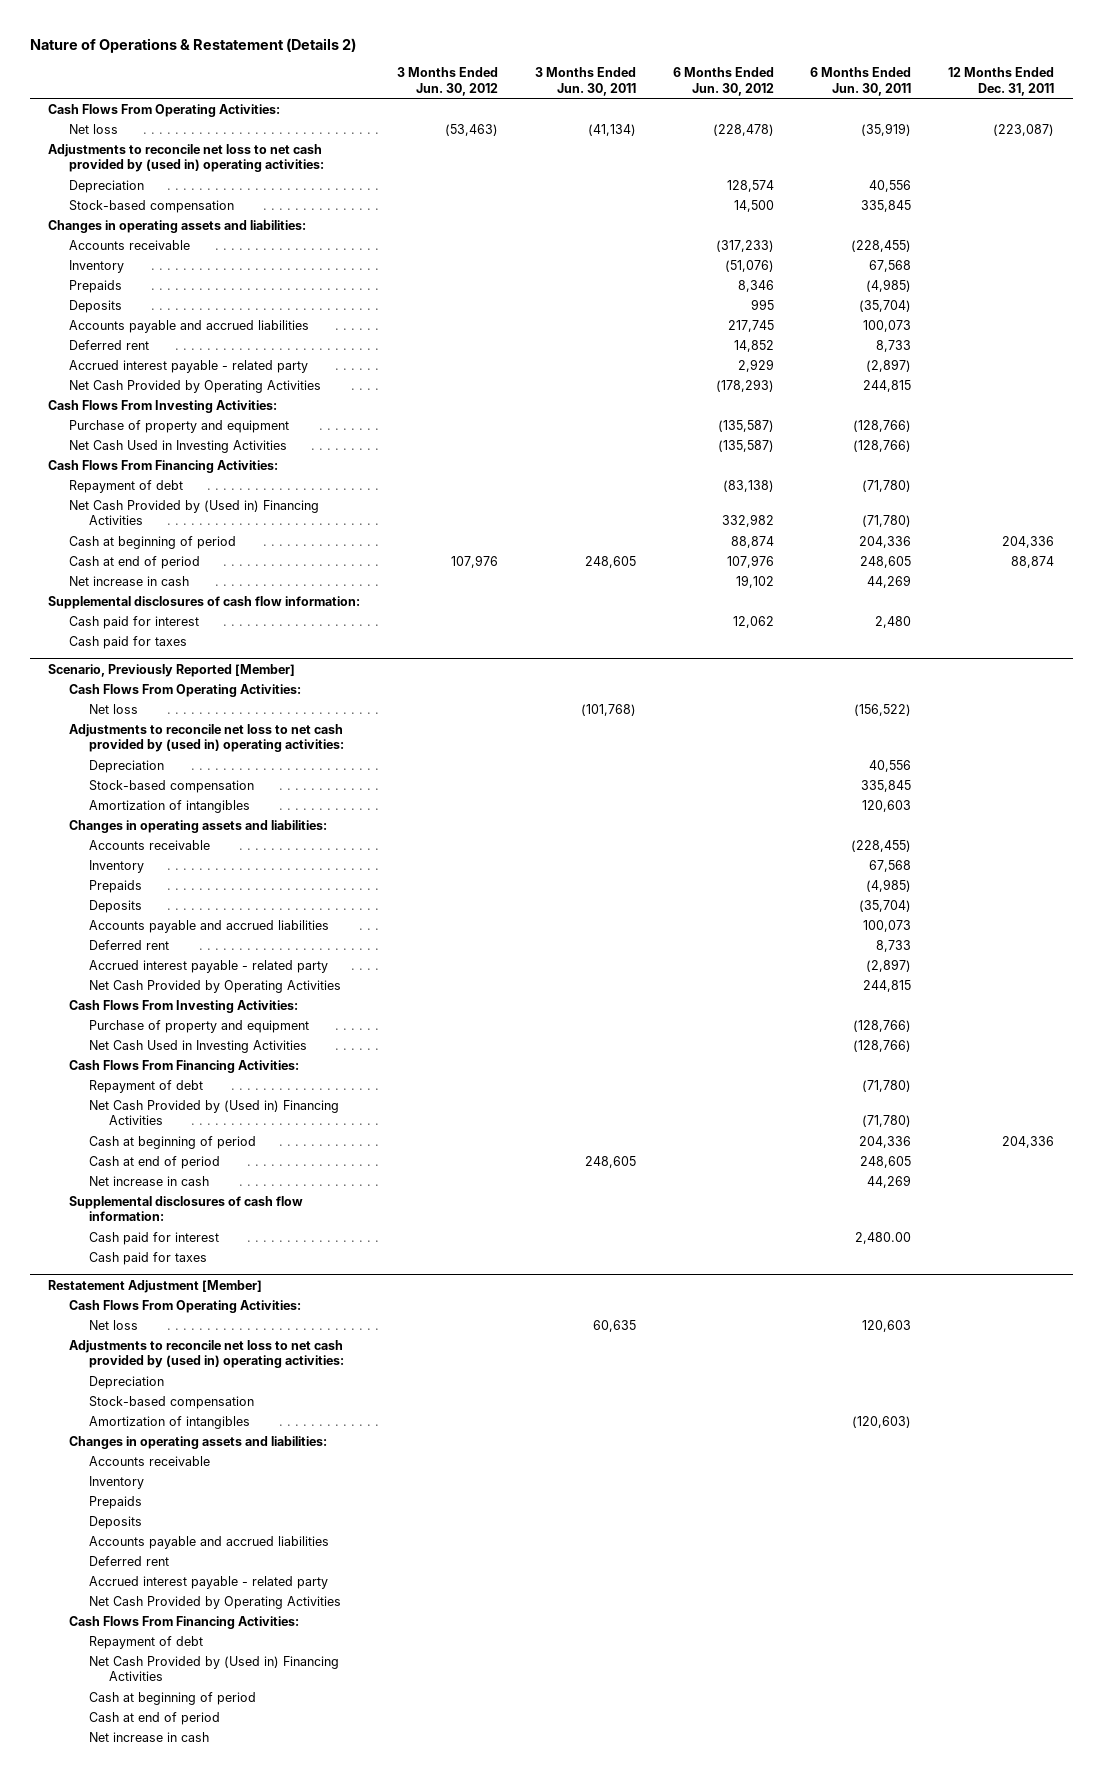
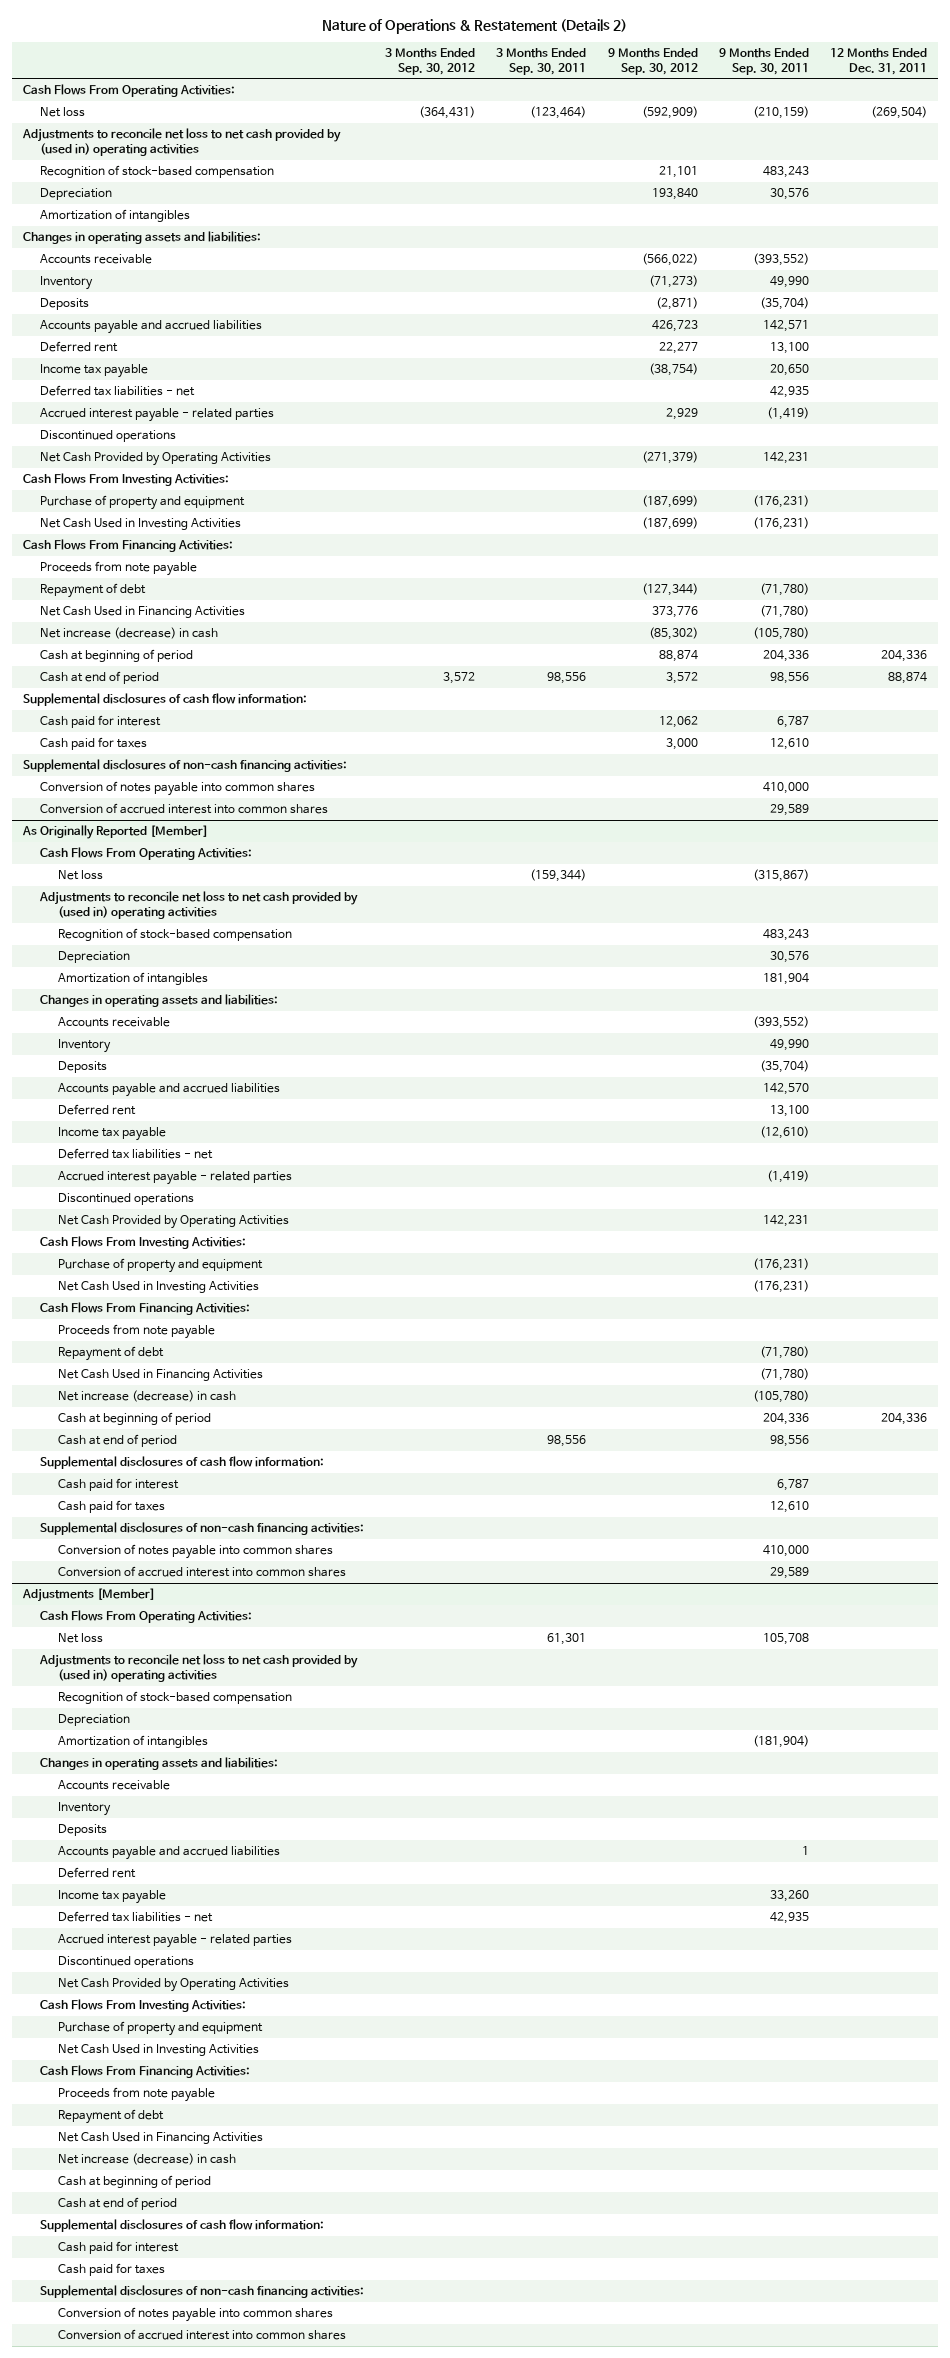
[397,67,499,96] 3 Months Ended Jun. 30, 2012 -> none
[534,67,636,96] 3 Months Ended Jun. 30, 2011 -> none
[672,67,774,96] 6 Months Ended Jun. 30, 2012 -> none
[810,67,912,96] 6 Months Ended Jun. 30, 2011 -> none
none -> [385,47,476,75] 3 Months Ended Sep. 30, 2012
none -> [496,47,587,75] 3 Months Ended Sep. 30, 2011
none -> [607,47,698,75] 9 Months Ended Sep. 30, 2012
none -> [718,47,809,75] 9 Months Ended Sep. 30, 2011
[993,123,1055,136] (223,087) -> [870,106,927,120] (269,504)
[48,143,324,173] Adjustments to reconcile net loss to net cash provided by (used in) operating activities: -> [21,128,341,156] Adjustments to reconcile net loss to net cash provided by (used in) operating activities
none -> [40,165,275,179] Recognition of stock-based compensation
[68,199,234,213] Stock-based compensation -> none
none -> [40,209,191,223] Amortization of intangibles
[68,279,122,293] Prepaids -> none
none -> [40,364,149,379] Income tax payable
none -> [40,385,196,397] Deferred tax liabilities - net
[68,359,308,373] Accrued interest payable - related party -> [40,408,275,423] Accrued interest payable - related parties
none -> [40,430,177,443] Discontinued operations
none -> [40,561,198,577] Proceeds from note payable
[68,499,319,526] Net Cash Provided by (Used in) Financing Activities -> [40,606,246,619] Net Cash Used in Financing Activities
none -> [40,627,219,640] Net increase (decrease) in cash
[68,575,189,586] Net increase in cash -> none
none -> [22,759,347,773] Supplemental disclosures of non-cash financing activities:
none -> [40,781,316,797] Conversion of notes payable into common shares
none -> [40,803,329,815] Conversion of accrued interest into common shares
[48,663,296,677] Scenario, Previously Reported [Member] -> [21,825,208,840] As Originally Reported [Member]
[68,723,344,753] Adjustments to reconcile net loss to net cash provided by (used in) operating activities: -> [39,891,359,919] Adjustments to reconcile net loss to net cash provided by (used in) operating activities
none -> [57,928,292,942] Recognition of stock-based compensation
[88,779,254,793] Stock-based compensation -> none
[88,879,142,893] Prepaids -> none
none -> [57,1127,166,1142] Income tax payable
none -> [57,1148,213,1160] Deferred tax liabilities - net
[88,959,328,973] Accrued interest payable - related party -> [57,1171,292,1186] Accrued interest payable - related parties
none -> [57,1193,194,1206] Discontinued operations
none -> [57,1324,215,1340] Proceeds from note payable
[88,1099,339,1126] Net Cash Provided by (Used in) Financing Activities -> [57,1369,263,1382] Net Cash Used in Financing Activities
none -> [57,1390,236,1403] Net increase (decrease) in cash
[88,1175,209,1186] Net increase in cash -> none
none -> [40,1522,365,1536] Supplemental disclosures of non-cash financing activities:
none -> [57,1544,333,1560] Conversion of notes payable into common shares
none -> [57,1566,346,1578] Conversion of accrued interest into common shares
[48,1279,263,1293] Restatement Adjustment [Member] -> [21,1588,155,1603] Adjustments [Member]
[68,1339,344,1369] Adjustments to reconcile net loss to net cash provided by (used in) operating activities: -> [39,1654,359,1682] Adjustments to reconcile net loss to net cash provided by (used in) operating activities
none -> [57,1691,292,1705] Recognition of stock-based compensation
[88,1395,254,1409] Stock-based compensation -> none
[88,1495,142,1509] Prepaids -> none
none -> [57,1890,166,1905] Income tax payable
none -> [57,1911,213,1923] Deferred tax liabilities - net
[88,1575,328,1589] Accrued interest payable - related party -> [57,1934,292,1949] Accrued interest payable - related parties
none -> [57,1956,194,1969] Discontinued operations
none -> [40,1999,247,2013] Cash Flows From Investing Activities:
none -> [57,2021,263,2037] Purchase of property and equipment
none -> [57,2044,259,2057] Net Cash Used in Investing Activities
none -> [57,2087,215,2103] Proceeds from note payable
[88,1655,339,1682] Net Cash Provided by (Used in) Financing Activities -> [57,2132,263,2145] Net Cash Used in Financing Activities
none -> [57,2153,236,2166] Net increase (decrease) in cash
[88,1731,209,1742] Net increase in cash -> none
none -> [40,2219,325,2233] Supplemental disclosures of cash flow information:
none -> [57,2241,179,2255] Cash paid for interest
none -> [57,2263,165,2277] Cash paid for taxes
none -> [40,2285,365,2299] Supplemental disclosures of non-cash financing activities:
none -> [57,2307,333,2323] Conversion of notes payable into common shares
none -> [57,2329,346,2341] Conversion of accrued interest into common shares

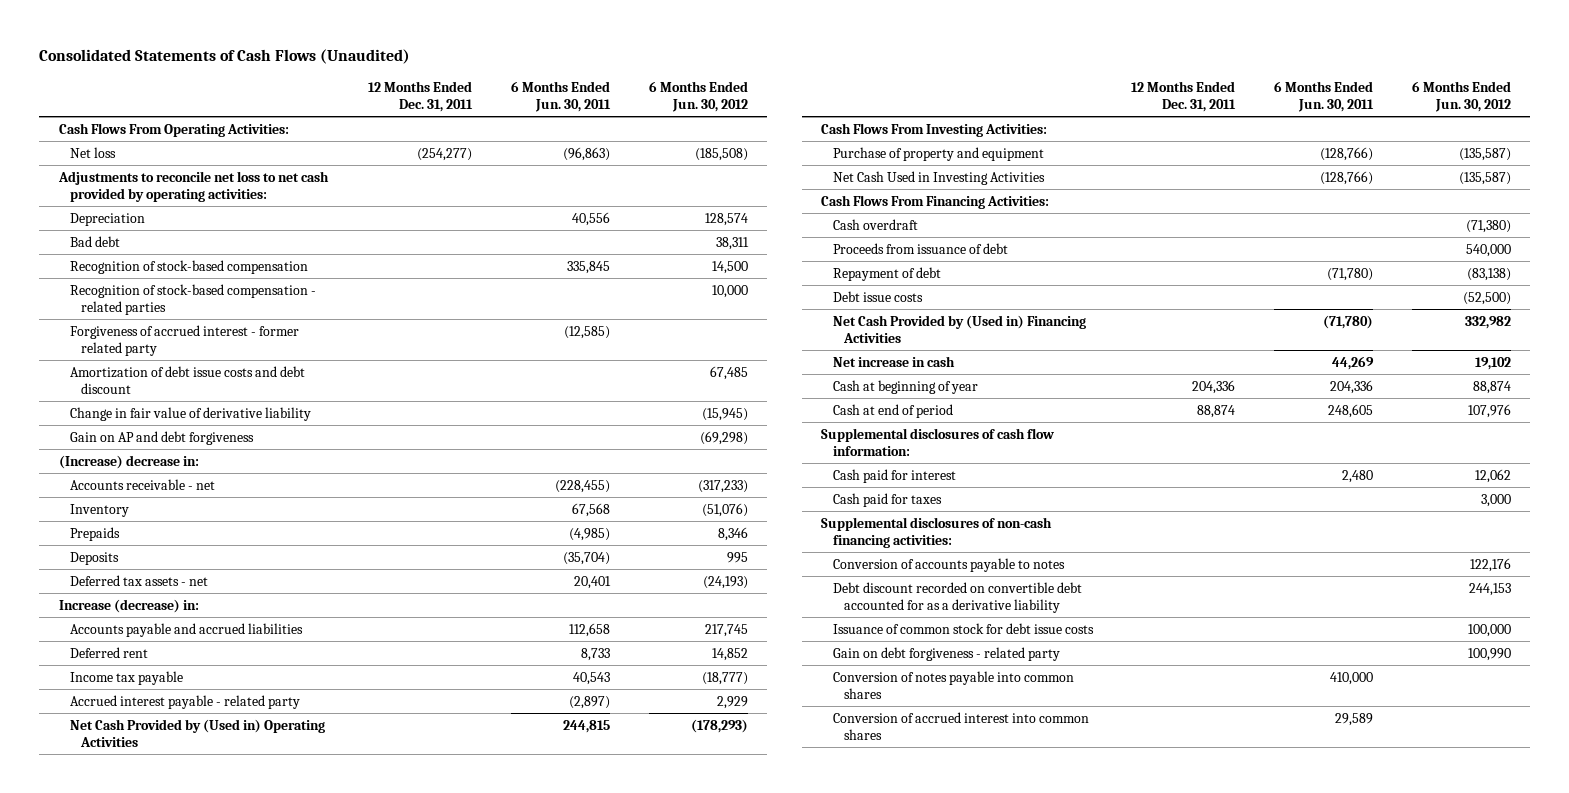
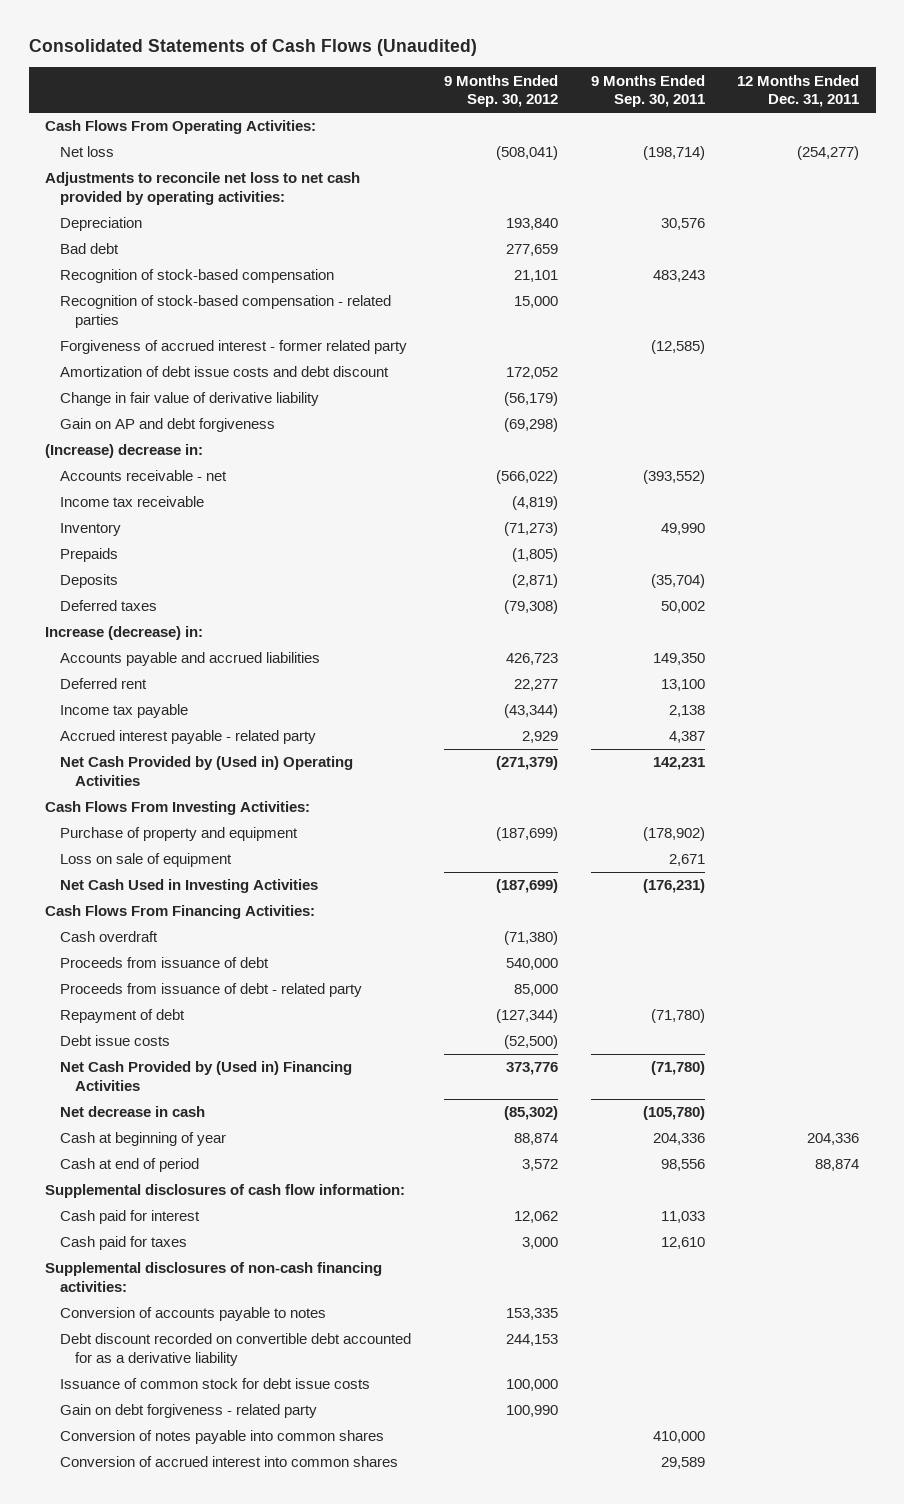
[511,80,612,113] 6 Months Ended Jun. 30, 2011 -> none
[648,80,748,113] 6 Months Ended Jun. 30, 2012 -> none
none -> [443,74,558,108] 9 Months Ended Sep. 30, 2012
none -> [590,74,705,108] 9 Months Ended Sep. 30, 2011
none -> [60,496,205,508] Income tax receivable
[69,574,208,586] Deferred tax assets - net -> [60,600,158,612] Deferred taxes
none -> [60,853,233,868] Loss on sale of equipment
none -> [60,983,363,998] Proceeds from issuance of debt - related party
[832,355,955,367] Net increase in cash -> [60,1106,206,1118] Net decrease in cash

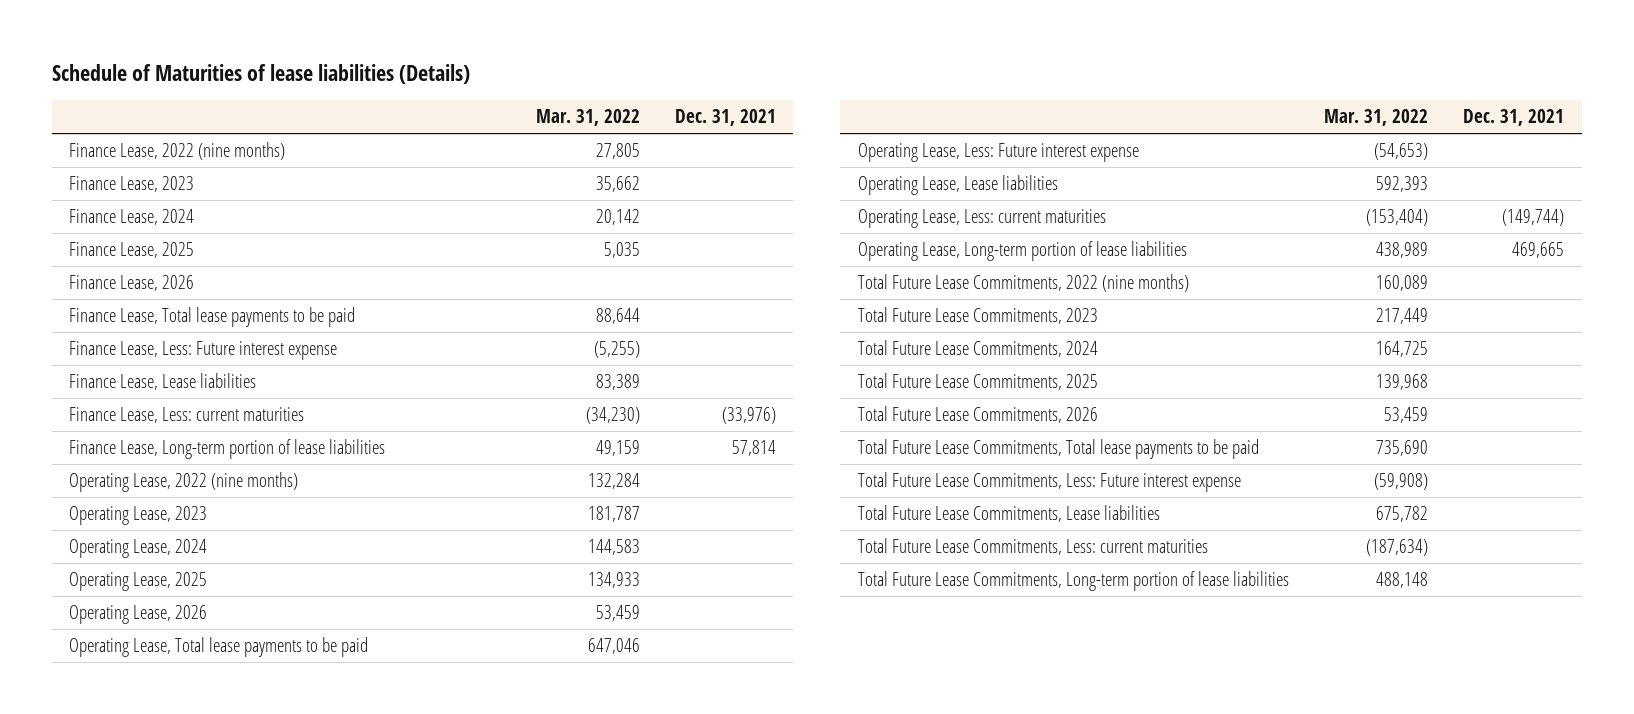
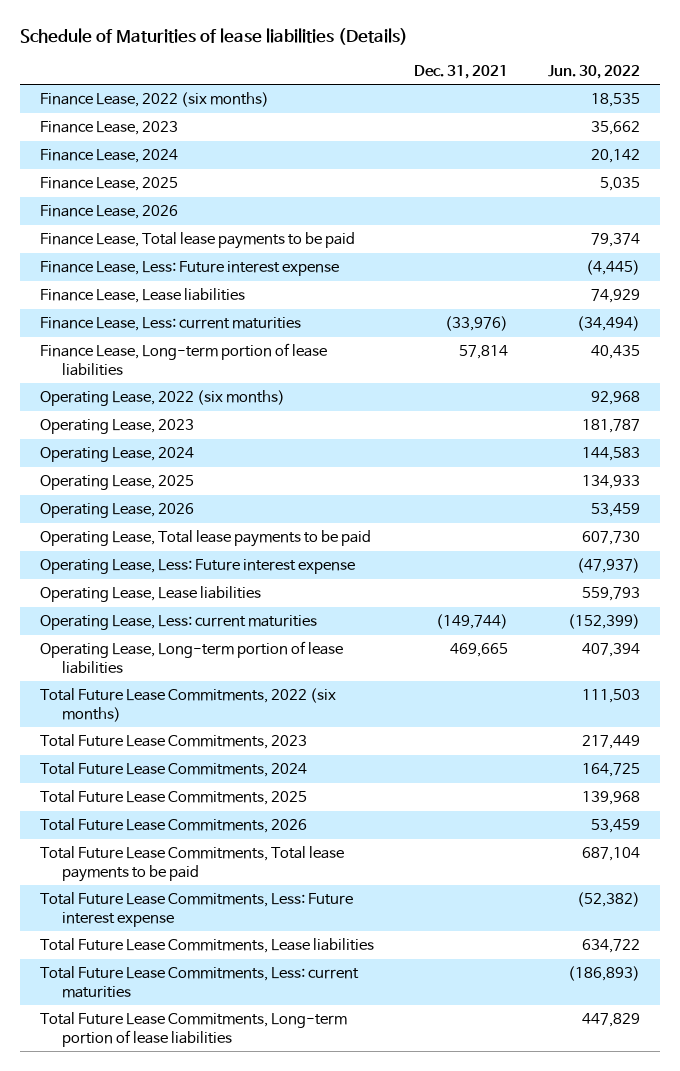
[535,109,640,127] Mar. 31, 2022 -> none
none -> [547,64,640,79] Jun. 30, 2022
[69,142,286,161] Finance Lease, 2022 (nine months) -> [39,91,269,107] Finance Lease, 2022 (six months)
[69,472,299,493] Operating Lease, 2022 (nine months) -> [39,389,285,406] Operating Lease, 2022 (six months)
[857,274,1189,293] Total Future Lease Commitments, 2022 (nine months) -> [39,687,336,722] Total Future Lease Commitments, 2022 (six months)

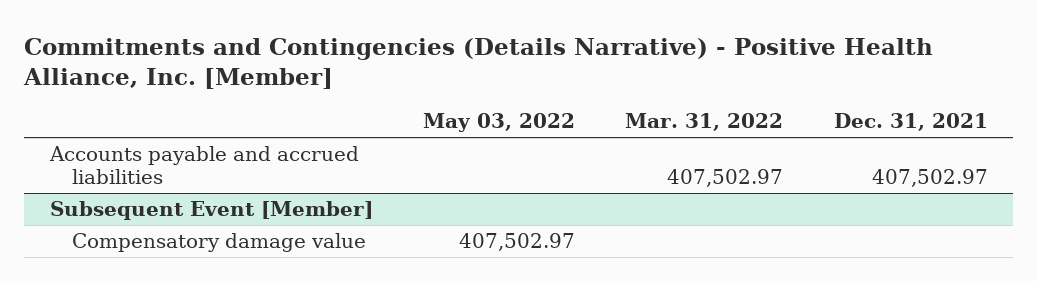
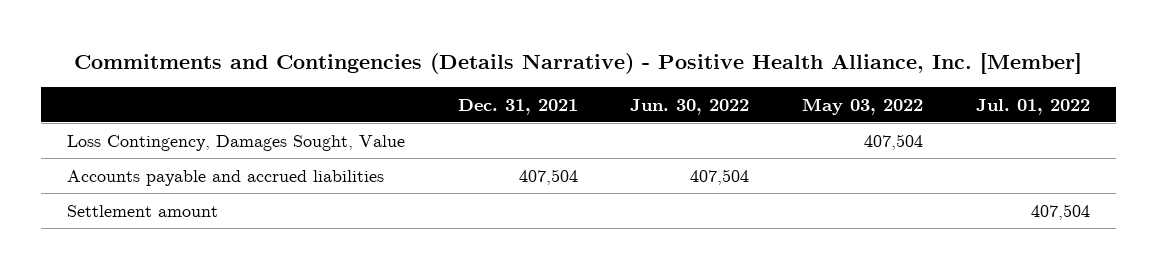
[625,113,784,132] Mar. 31, 2022 -> none
none -> [630,98,750,115] Jun. 30, 2022
none -> [975,98,1090,115] Jul. 01, 2022
[49,201,373,221] Subsequent Event [Member] -> none
[71,233,366,253] Compensatory damage value -> none
none -> [67,134,406,151] Loss Contingency, Damages Sought, Value
[871,169,988,188] 407,502.97 -> [518,168,578,185] 407,504
none -> [67,204,219,217] Settlement amount

